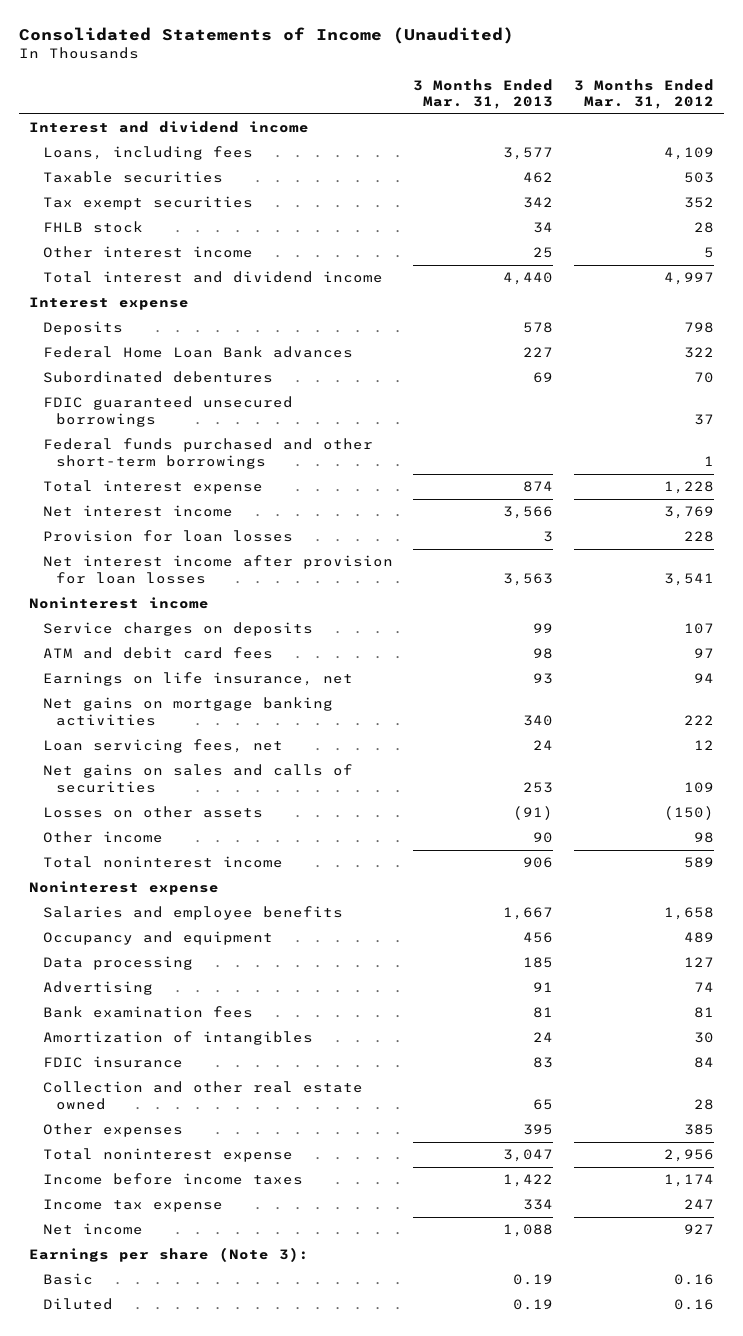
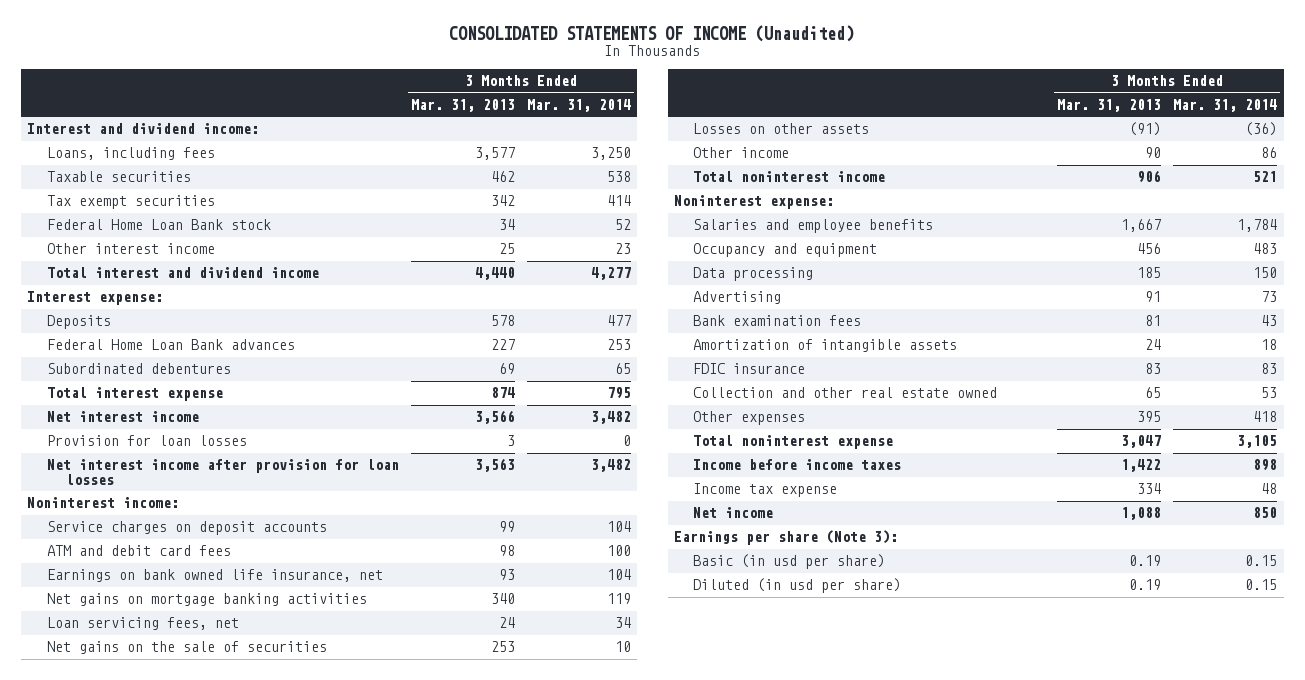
[18,27,514,45] Consolidated Statements of Income (Unaudited) -> [449,25,855,43] CONSOLIDATED STATEMENTS OF INCOME (Unaudited)
[574,78,715,110] 3 Months Ended Mar. 31, 2012 -> none
none -> [526,98,631,112] Mar. 31, 2014
[29,121,310,134] Interest and dividend income -> [27,123,260,135] Interest and dividend income:
[42,221,143,234] FHLB stock -> [46,219,271,231] Federal Home Loan Bank stock
[29,297,190,311] Interest expense -> [27,291,164,306] Interest expense:
[42,396,293,427] FDIC guaranteed unsecured borrowings -> none
[42,438,373,469] Federal funds purchased and other short-term borrowings -> none
[29,597,210,610] Noninterest income -> [27,497,180,509] Noninterest income:
[42,622,313,637] Service charges on deposits -> [46,521,327,536] Service charges on deposit accounts
[42,672,353,687] Earnings on life insurance, net -> [46,569,383,583] Earnings on bank owned life insurance, net
[42,764,353,793] Net gains on sales and calls of securities -> [46,641,327,655] Net gains on the sale of securities
[29,881,220,896] Noninterest expense -> [673,195,834,210] Noninterest expense:
[42,1031,313,1046] Amortization of intangibles -> [693,339,958,353] Amortization of intangible assets
[42,1273,93,1286] Basic -> [693,554,886,570] Basic (in usd per share)
[42,1298,113,1311] Diluted -> [693,578,902,594] Diluted (in usd per share)

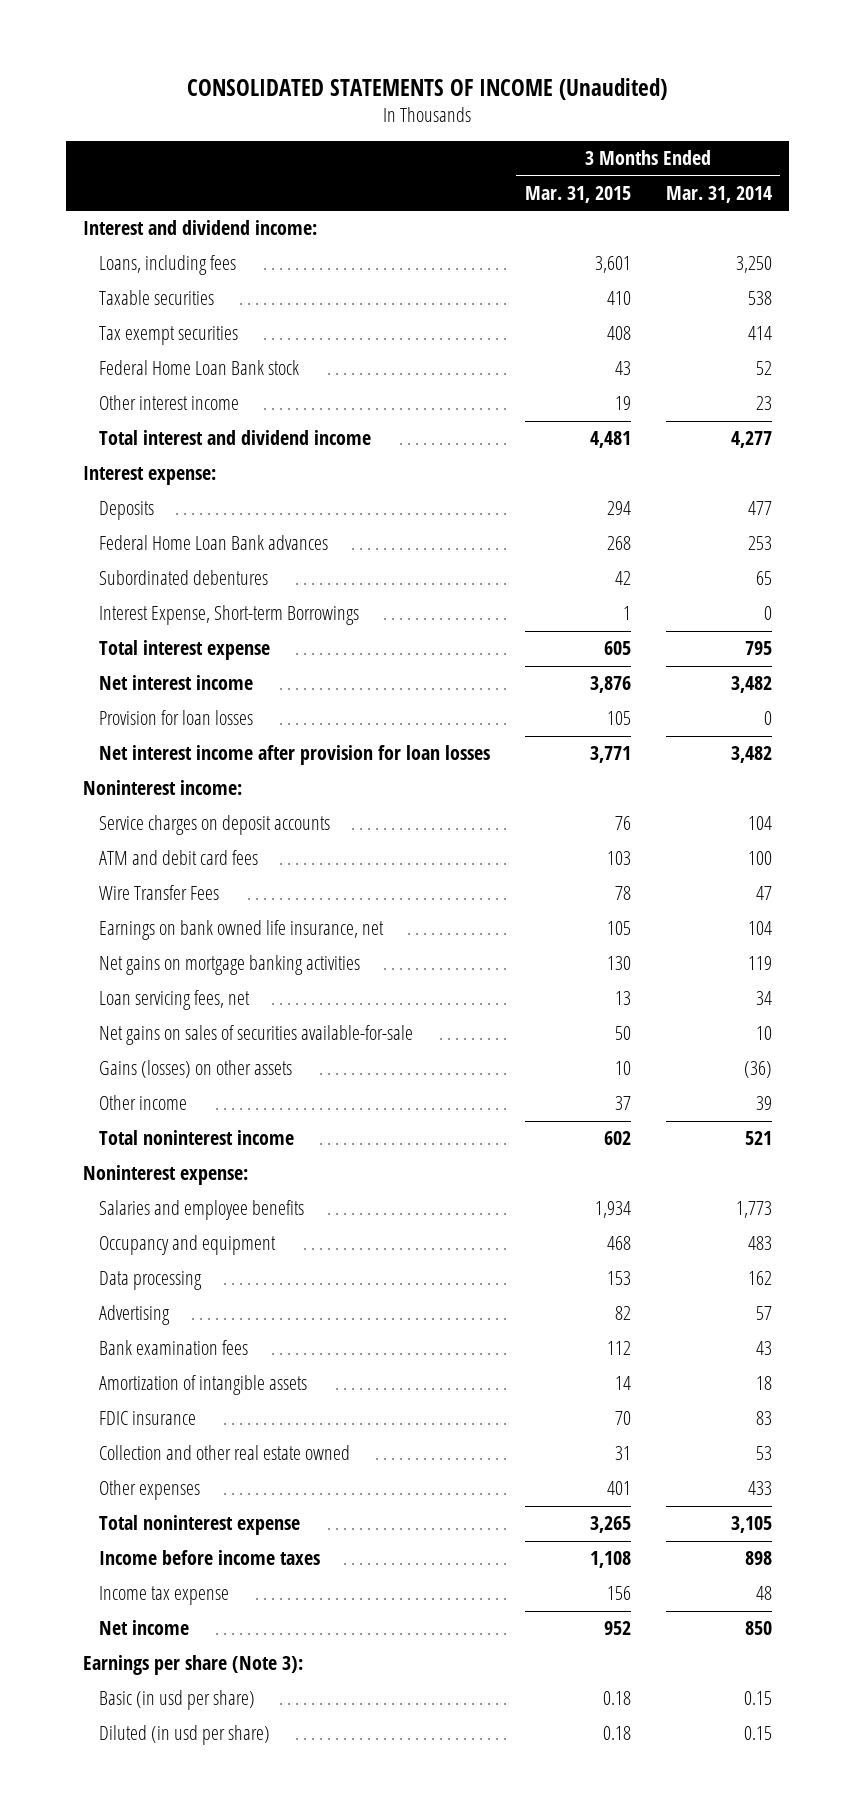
[410,98,515,112] Mar. 31, 2013 -> none
none -> [524,185,631,203] Mar. 31, 2015
none -> [98,605,359,626] Interest Expense, Short-term Borrowings
none -> [98,885,219,901] Wire Transfer Fees
[46,641,327,655] Net gains on the sale of securities -> [98,1025,413,1046] Net gains on sales of securities available-for-sale
[693,123,870,135] Losses on other assets -> [98,1060,292,1079] Gains (losses) on other assets
[1261,147,1278,159] 86 -> [755,1096,772,1111] 39
[1237,219,1278,233] 1,784 -> [735,1201,772,1219] 1,773
[1253,267,1278,279] 150 -> [747,1271,772,1286] 162
[1261,291,1278,303] 73 -> [755,1306,772,1321] 57
[1253,411,1278,423] 418 -> [747,1481,772,1496] 433

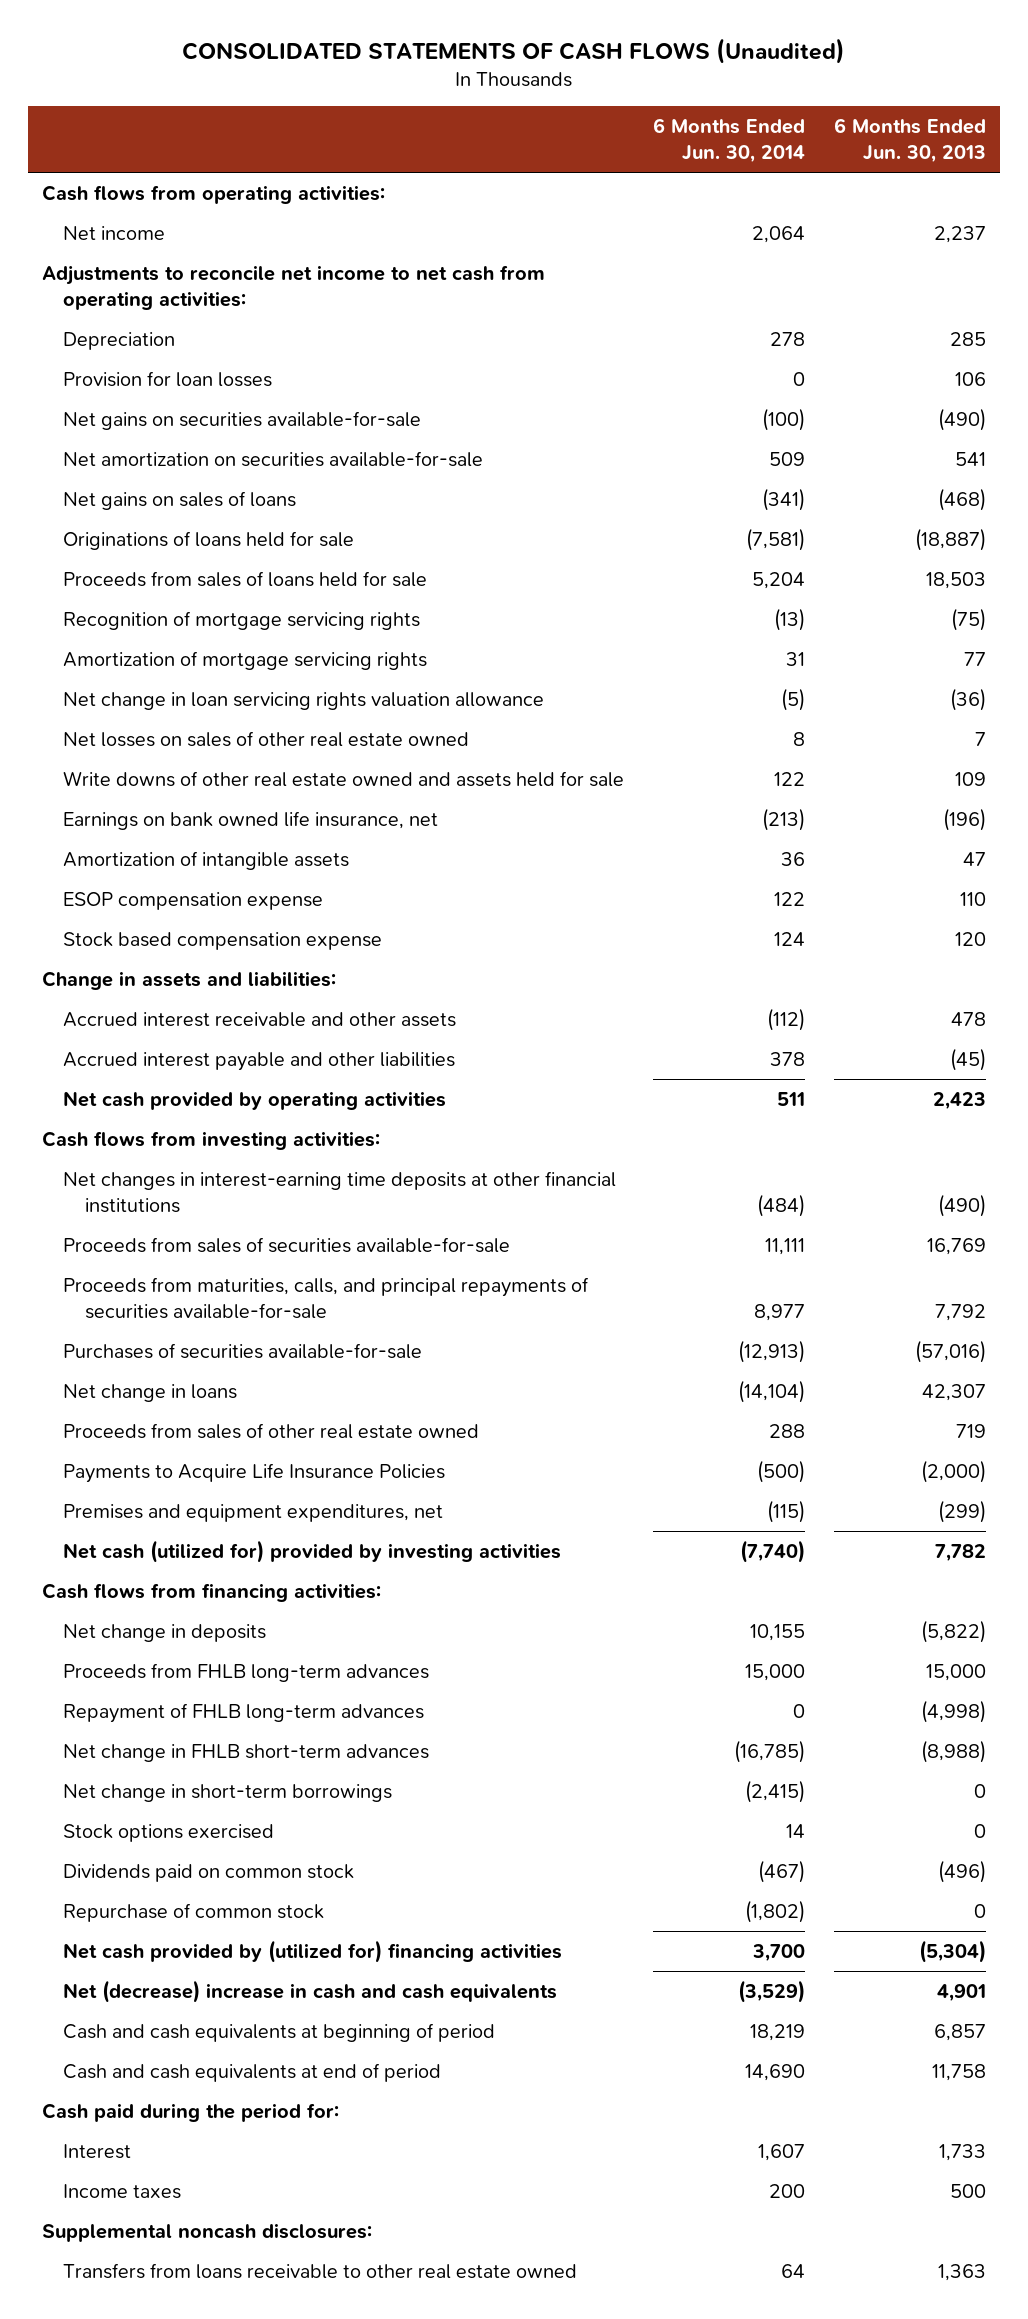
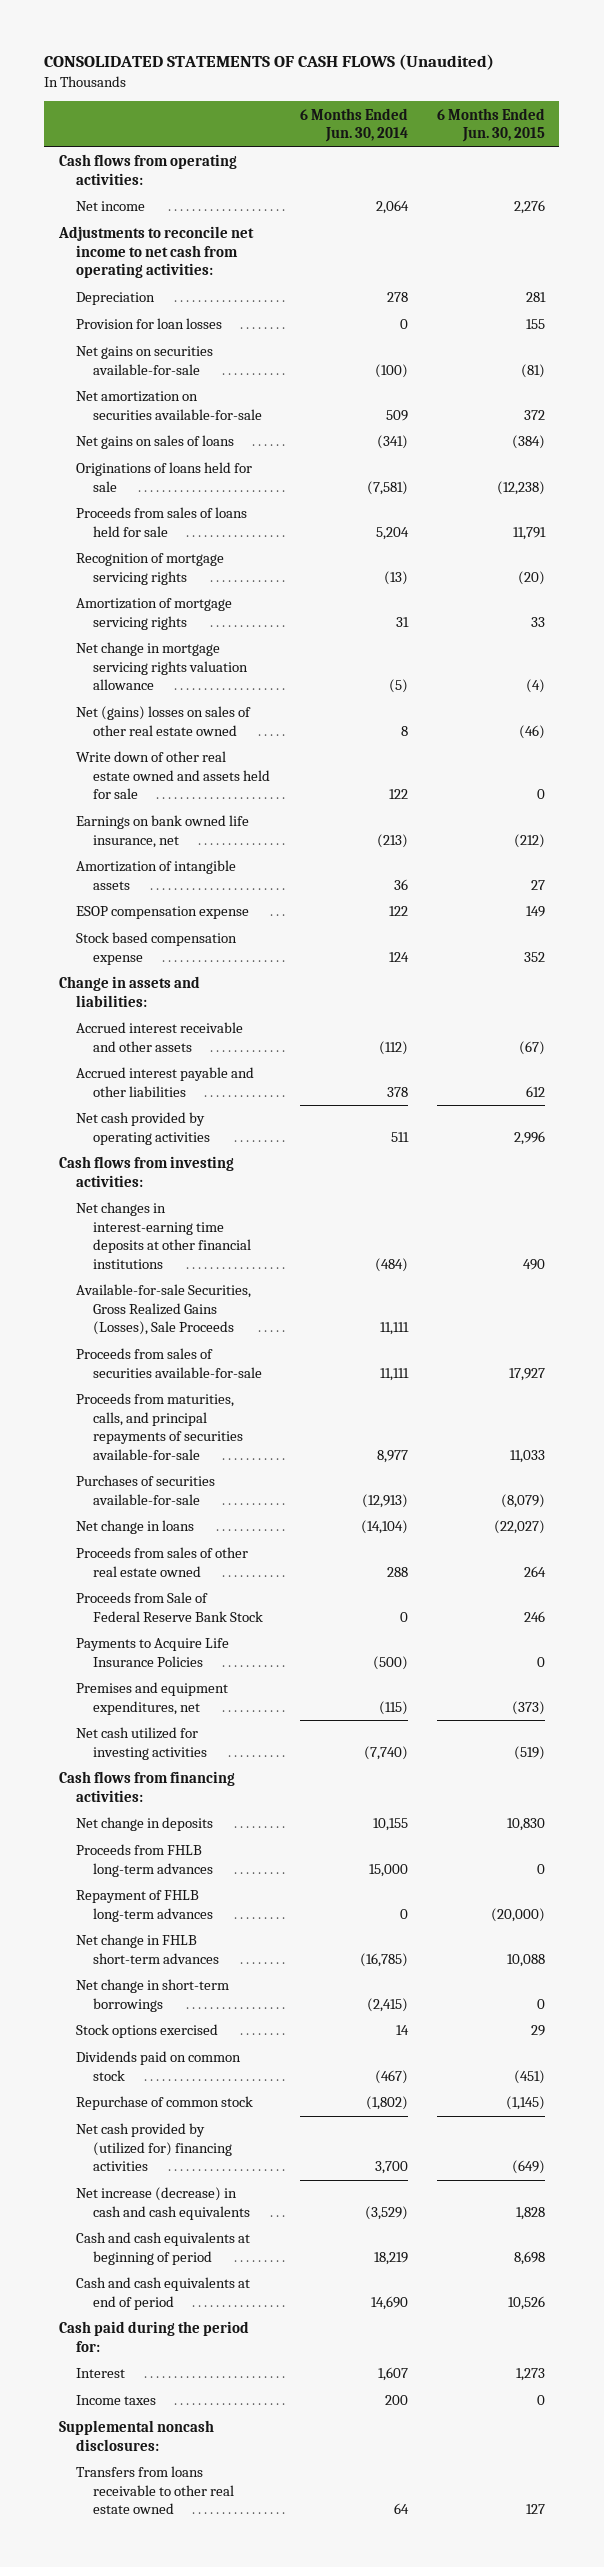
[833,117,986,163] 6 Months Ended Jun. 30, 2013 -> none
none -> [436,107,545,143] 6 Months Ended Jun. 30, 2015
[63,691,545,710] Net change in loan servicing rights valuation allowance -> [76,642,249,691] Net change in mortgage servicing rights valuation allowance
[63,730,470,747] Net losses on sales of other real estate owned -> [76,706,252,736] Net (gains) losses on sales of other real estate owned
[63,770,625,787] Write downs of other real estate owned and assets held for sale -> [76,751,271,800] Write down of other real estate owned and assets held for sale
none -> [76,1284,252,1336] Available-for-sale Securities, Gross Realized Gains (Losses), Sale Proceeds
none -> [76,1592,264,1622] Proceeds from Sale of Federal Reserve Bank Stock
[63,1539,562,1563] Net cash (utilized for) provided by investing activities -> [76,1727,208,1760] Net cash utilized for investing activities
[63,1979,558,2003] Net (decrease) increase in cash and cash equivalents -> [76,2187,251,2220] Net increase (decrease) in cash and cash equivalents

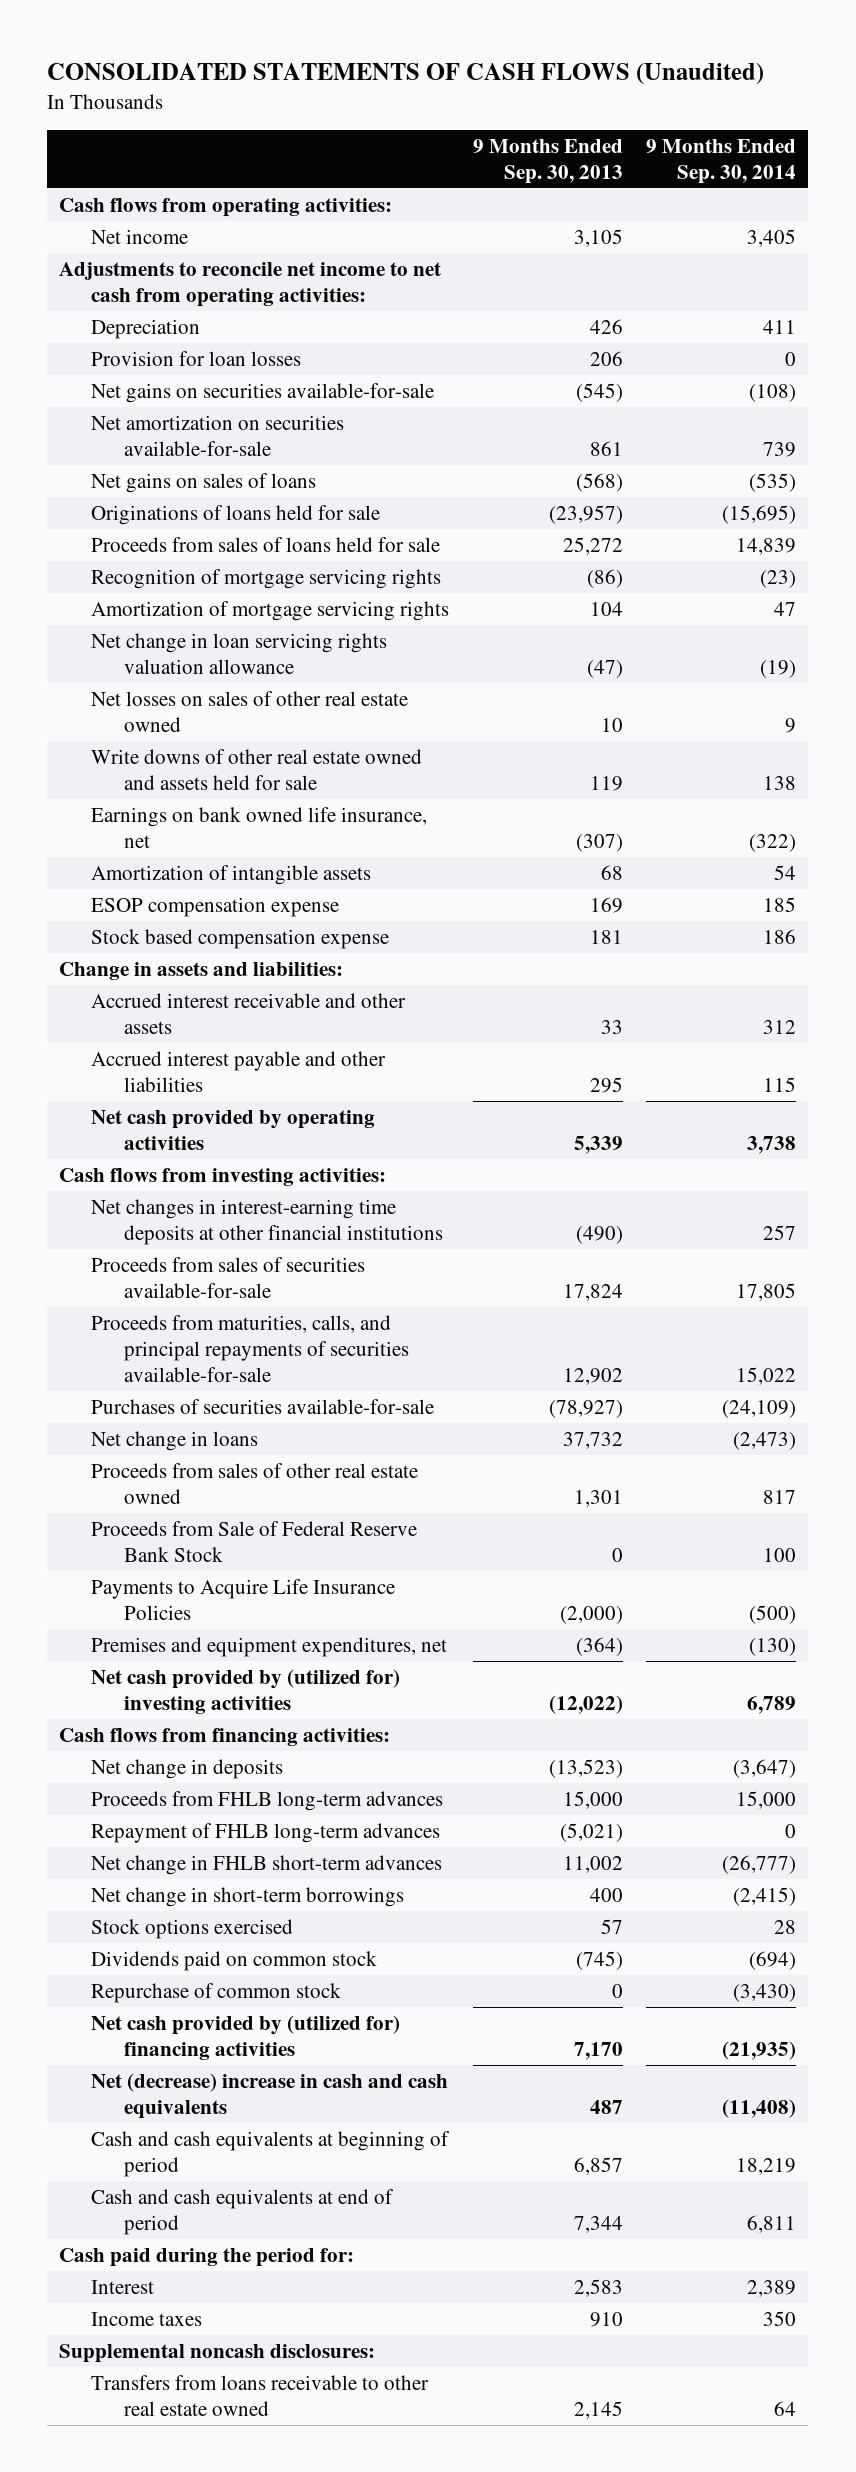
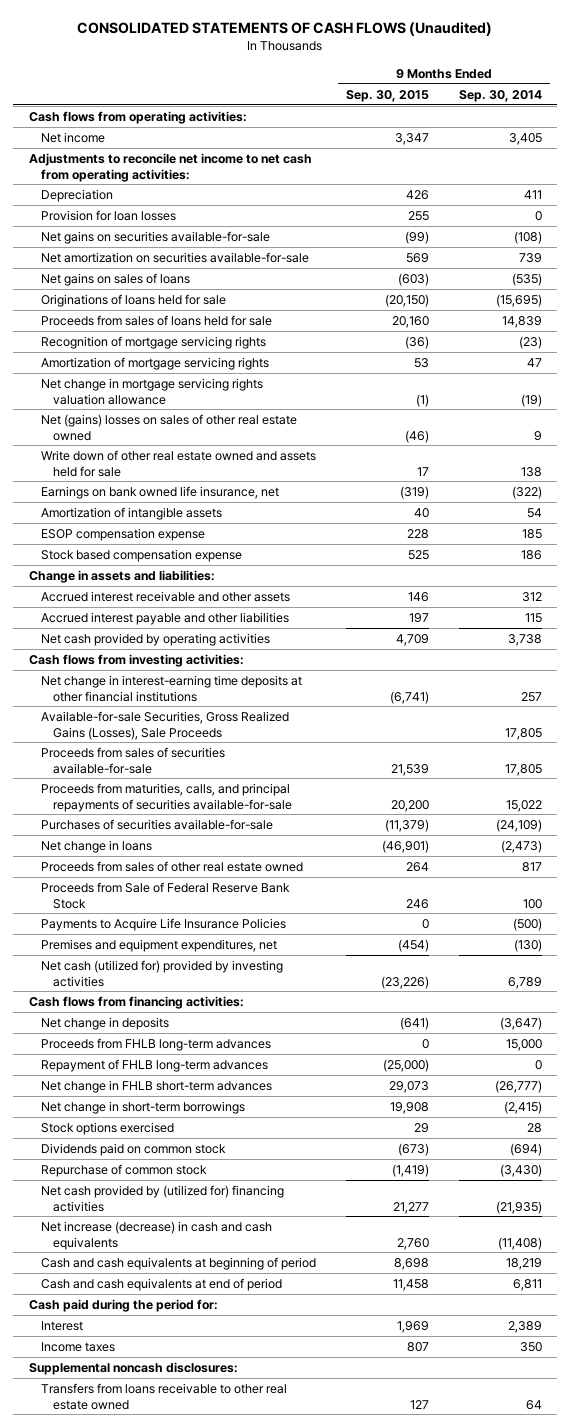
[472,138,623,184] 9 Months Ended Sep. 30, 2013 -> none
none -> [345,89,429,102] Sep. 30, 2015
[91,633,388,675] Net change in loan servicing rights valuation allowance -> [40,377,263,405] Net change in mortgage servicing rights valuation allowance
[91,691,409,733] Net losses on sales of other real estate owned -> [40,413,297,441] Net (gains) losses on sales of other real estate owned
[91,749,423,791] Write downs of other real estate owned and assets held for sale -> [40,449,316,477] Write down of other real estate owned and assets held for sale
[91,1199,443,1246] Net changes in interest-earning time deposits at other financial institutions -> [40,674,302,702] Net change in interest-earning time deposits at other financial institutions
none -> [40,710,289,740] Available-for-sale Securities, Gross Realized Gains (Losses), Sale Proceeds
[91,1669,401,1715] Net cash provided by (utilized for) investing activities -> [40,959,283,987] Net cash (utilized for) provided by investing activities
[91,2073,449,2120] Net (decrease) increase in cash and cash equivalents -> [40,1220,272,1250] Net increase (decrease) in cash and cash equivalents

